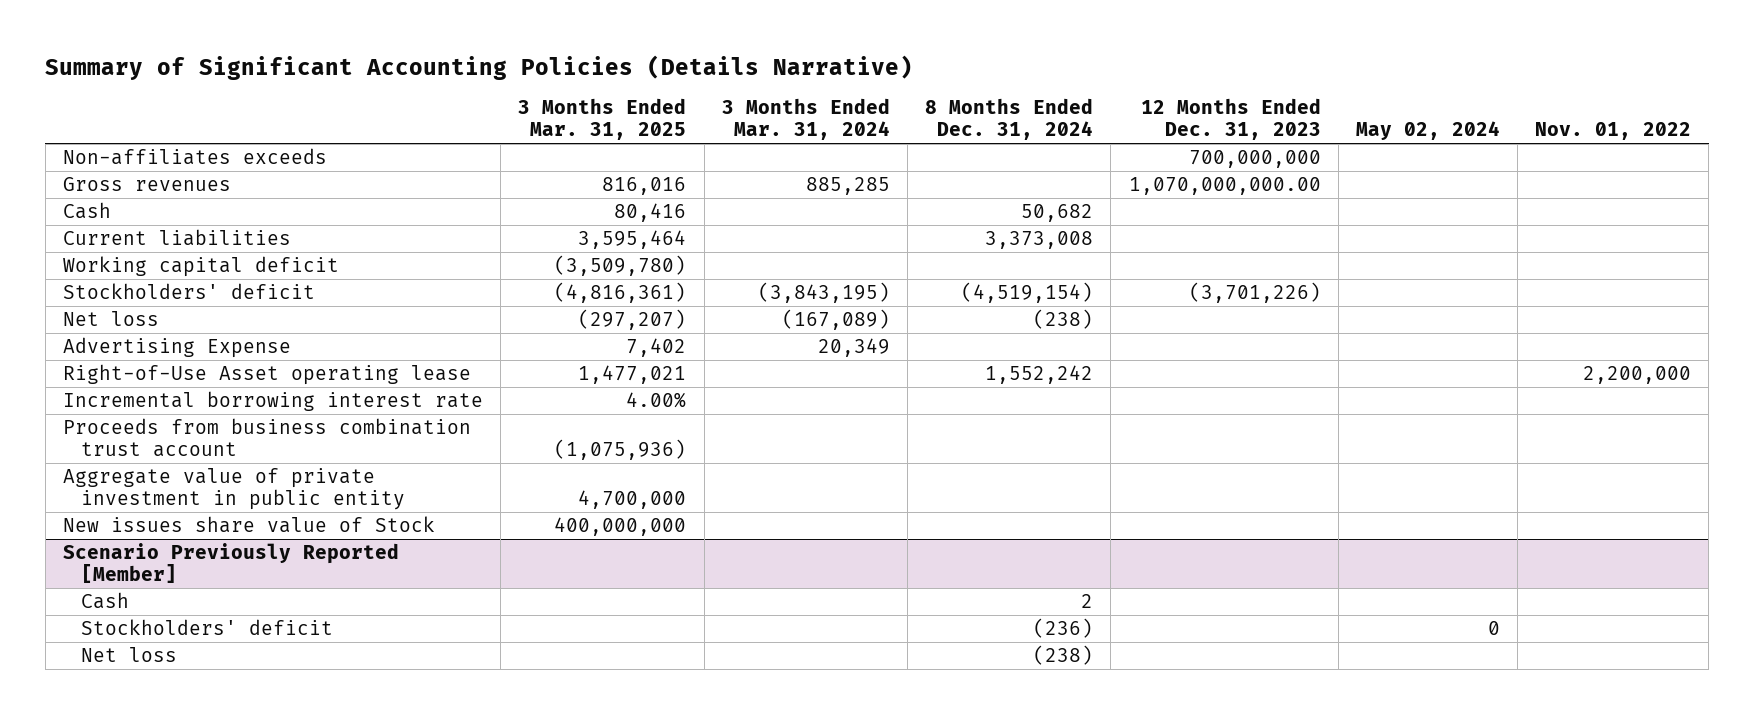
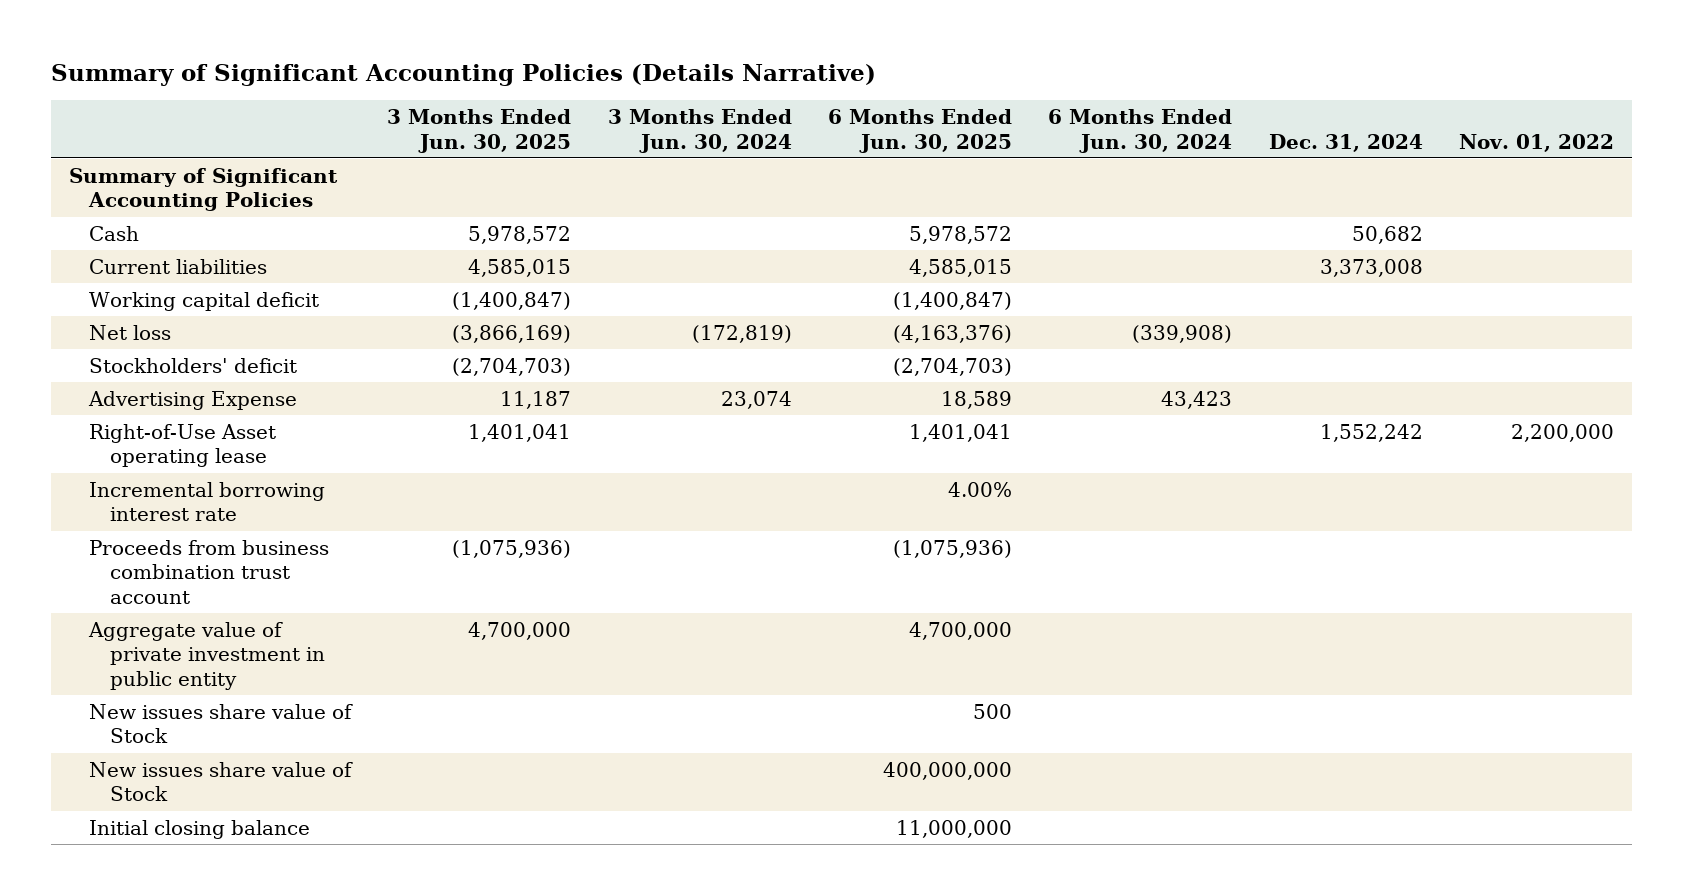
[518,97,687,141] 3 Months Ended Mar. 31, 2025 -> none
[721,97,890,141] 3 Months Ended Mar. 31, 2024 -> none
[925,97,1094,141] 8 Months Ended Dec. 31, 2024 -> none
[1140,97,1321,141] 12 Months Ended Dec. 31, 2023 -> none
[1355,121,1500,141] May 02, 2024 -> none
none -> [387,108,572,153] 3 Months Ended Jun. 30, 2025
none -> [607,108,792,153] 3 Months Ended Jun. 30, 2024
none -> [828,108,1013,153] 6 Months Ended Jun. 30, 2025
none -> [1048,108,1233,153] 6 Months Ended Jun. 30, 2024
none -> [1268,133,1423,152] Dec. 31, 2024
[63,148,328,166] Non-affiliates exceeds -> none
[63,177,232,192] Gross revenues -> none
none -> [68,167,338,212] Summary of Significant Accounting Policies
[63,283,316,300] Stockholders' deficit -> [89,357,298,373] Stockholders' deficit
[63,543,400,584] Scenario Previously Reported [Member] -> none
[81,592,130,610] Cash -> none
[81,619,334,636] Stockholders' deficit -> none
[81,647,178,663] Net loss -> none
none -> [89,761,354,802] New issues share value of Stock
none -> [89,819,311,839] Initial closing balance

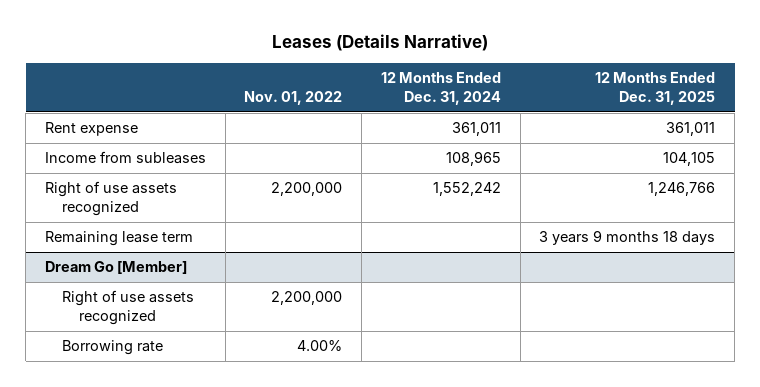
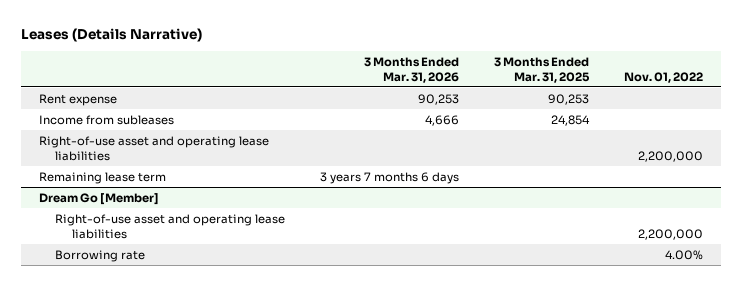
[380,72,501,106] 12 Months Ended Dec. 31, 2024 -> none
[595,72,716,106] 12 Months Ended Dec. 31, 2025 -> none
none -> [364,56,460,83] 3 Months Ended Mar. 31, 2026
none -> [494,56,591,83] 3 Months Ended Mar. 31, 2025
[44,181,177,217] Right of use assets recognized -> none
none -> [38,135,269,161] Right-of-use asset and operating lease liabilities
[62,290,195,326] Right of use assets recognized -> none
none -> [55,213,286,239] Right-of-use asset and operating lease liabilities

